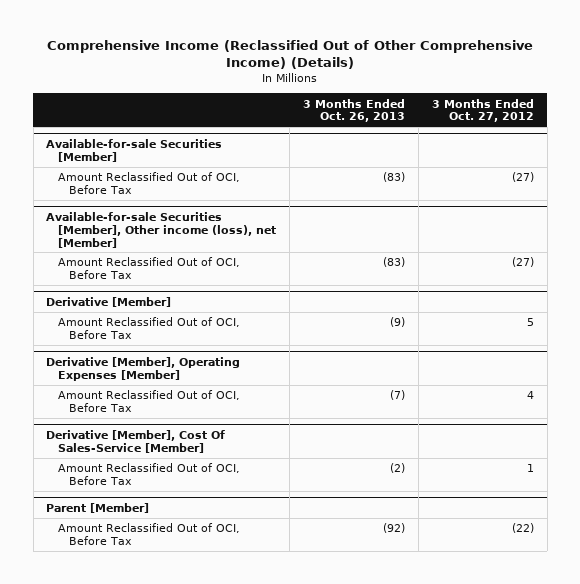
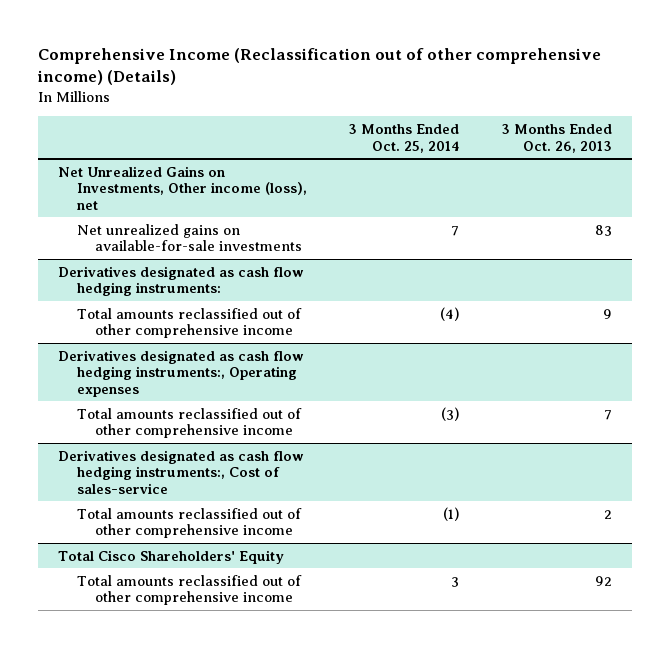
[47,40,534,70] Comprehensive Income (Reclassified Out of Other Comprehensive Income) (Details) -> [36,48,601,86] Comprehensive Income (Reclassification out of other comprehensive income) (Details)
[431,98,534,123] 3 Months Ended Oct. 27, 2012 -> none
none -> [348,123,460,153] 3 Months Ended Oct. 25, 2014
[46,138,223,162] Available-for-sale Securities [Member] -> none
[57,172,240,195] Amount Reclassified Out of OCI, Before Tax -> none
[46,211,276,248] Available-for-sale Securities [Member], Other income (loss), net [Member] -> none
[57,257,240,280] Amount Reclassified Out of OCI, Before Tax -> none
[46,296,172,307] Derivative [Member] -> none
[46,356,241,381] Derivative [Member], Operating Expenses [Member] -> none
[46,429,226,453] Derivative [Member], Cost Of Sales-Service [Member] -> none
[46,502,150,513] Parent [Member] -> none
[57,523,240,546] Amount Reclassified Out of OCI, Before Tax -> none
none -> [58,165,307,210] Net Unrealized Gains on Investments, Other income (loss), net
none -> [76,223,303,252] Net unrealized gains on available-for-sale investments
none -> [58,265,305,297] Derivatives designated as cash flow hedging instruments:
[57,317,240,340] Amount Reclassified Out of OCI, Before Tax -> [76,307,302,339] Total amounts reclassified out of other comprehensive income
[389,317,405,328] (9) -> [602,308,612,319] 9
none -> [58,349,305,397] Derivatives designated as cash flow hedging instruments:, Operating expenses
[57,390,240,413] Amount Reclassified Out of OCI, Before Tax -> [76,407,302,439] Total amounts reclassified out of other comprehensive income
[389,390,405,401] (7) -> [603,409,612,420] 7
none -> [58,449,305,494] Derivatives designated as cash flow hedging instruments:, Cost of sales-service
[57,463,240,486] Amount Reclassified Out of OCI, Before Tax -> [76,507,302,539] Total amounts reclassified out of other comprehensive income
[389,463,405,474] (2) -> [603,509,612,519] 2
none -> [58,549,285,564] Total Cisco Shareholders' Equity
none -> [76,574,302,606] Total amounts reclassified out of other comprehensive income

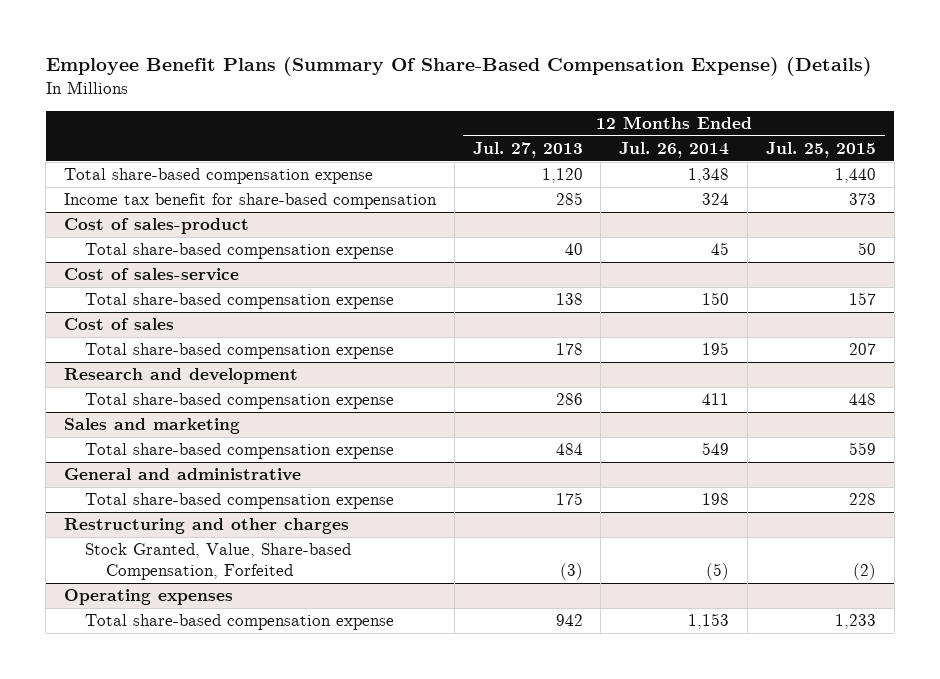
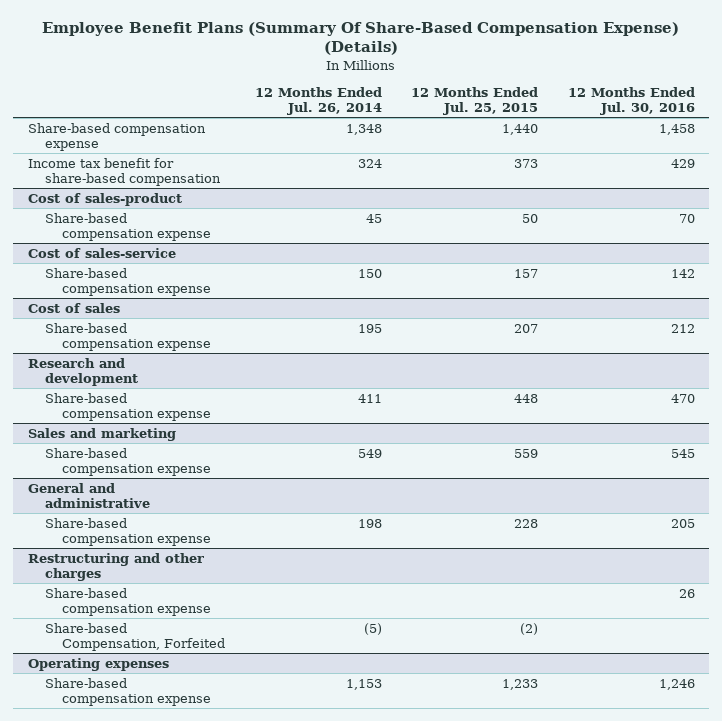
[472,141,583,158] Jul. 27, 2013 -> none
none -> [567,86,695,115] 12 Months Ended Jul. 30, 2016
[63,168,373,185] Total share-based compensation expense -> [27,122,206,151] Share-based compensation expense
[84,243,394,260] Total share-based compensation expense -> [44,212,212,241] Share-based compensation expense
[84,293,394,310] Total share-based compensation expense -> [44,267,212,296] Share-based compensation expense
[84,343,394,360] Total share-based compensation expense -> [44,322,212,351] Share-based compensation expense
[84,393,394,410] Total share-based compensation expense -> [44,392,212,421] Share-based compensation expense
[84,443,394,460] Total share-based compensation expense -> [44,447,212,476] Share-based compensation expense
[84,493,394,510] Total share-based compensation expense -> [44,517,212,546] Share-based compensation expense
none -> [44,587,212,616] Share-based compensation expense
[84,543,351,581] Stock Granted, Value, Share-based Compensation, Forfeited -> [44,622,226,651] Share-based Compensation, Forfeited
[84,614,394,631] Total share-based compensation expense -> [44,677,212,706] Share-based compensation expense

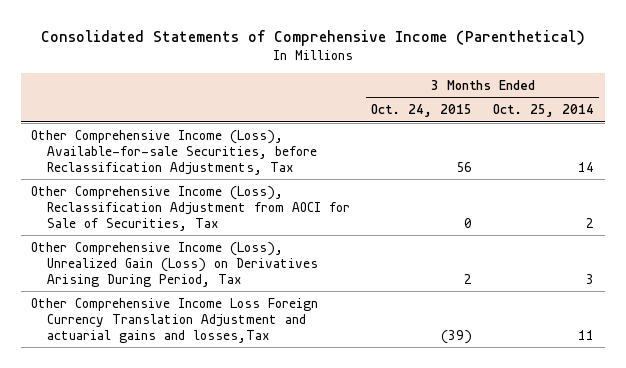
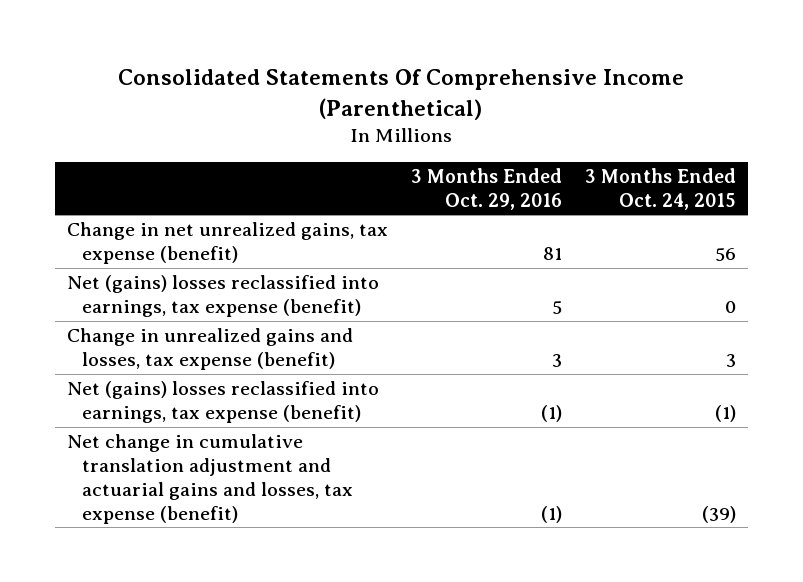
[40,29,585,46] Consolidated Statements of Comprehensive Income (Parenthetical) -> [118,69,685,120] Consolidated Statements Of Comprehensive Income (Parenthetical)
[493,104,595,118] Oct. 25, 2014 -> none
none -> [410,167,562,210] 3 Months Ended Oct. 29, 2016
[31,129,317,175] Other Comprehensive Income (Loss), Available-for-sale Securities, before Reclassification Adjustments, Tax -> [66,222,388,264] Change in net unrealized gains, tax expense (benefit)
[31,185,350,231] Other Comprehensive Income (Loss), Reclassification Adjustment from AOCI for Sale of Securities, Tax -> [66,275,379,317] Net (gains) losses reclassified into earnings, tax expense (benefit)
[31,241,318,287] Other Comprehensive Income (Loss), Unrealized Gain (Loss) on Derivatives Arising During Period, Tax -> [66,328,353,370] Change in unrealized gains and losses, tax expense (benefit)
[463,273,472,284] 2 -> [726,353,737,367] 3
none -> [66,381,379,423] Net (gains) losses reclassified into earnings, tax expense (benefit)
[31,297,319,343] Other Comprehensive Income Loss Foreign Currency Translation Adjustment and actuarial gains and losses,Tax -> [66,434,354,524] Net change in cumulative translation adjustment and actuarial gains and losses, tax expense (benefit)

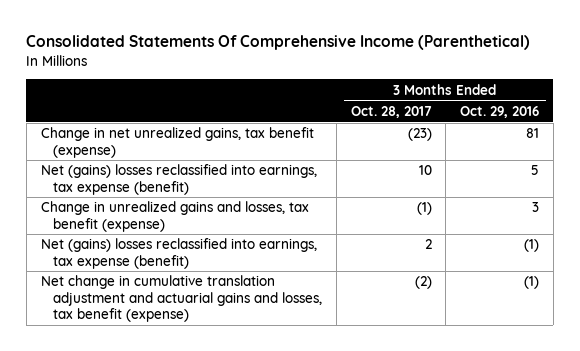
[585,167,737,210] 3 Months Ended Oct. 24, 2015 -> none
none -> [350,105,432,118] Oct. 28, 2017
[66,222,388,264] Change in net unrealized gains, tax expense (benefit) -> [40,127,314,158] Change in net unrealized gains, tax benefit (expense)
[66,328,353,370] Change in unrealized gains and losses, tax expense (benefit) -> [40,201,309,232] Change in unrealized gains and losses, tax benefit (expense)
[66,434,354,524] Net change in cumulative translation adjustment and actuarial gains and losses, tax expense (benefit) -> [40,275,323,322] Net change in cumulative translation adjustment and actuarial gains and losses, tax benefit (expense)

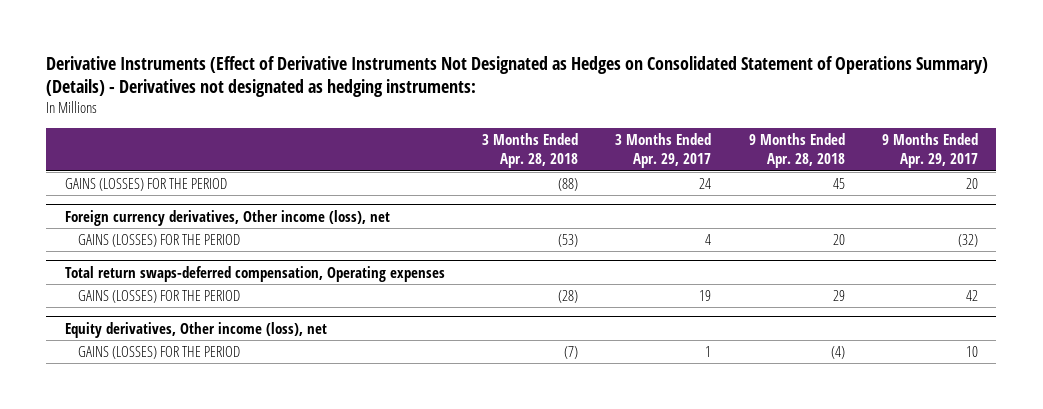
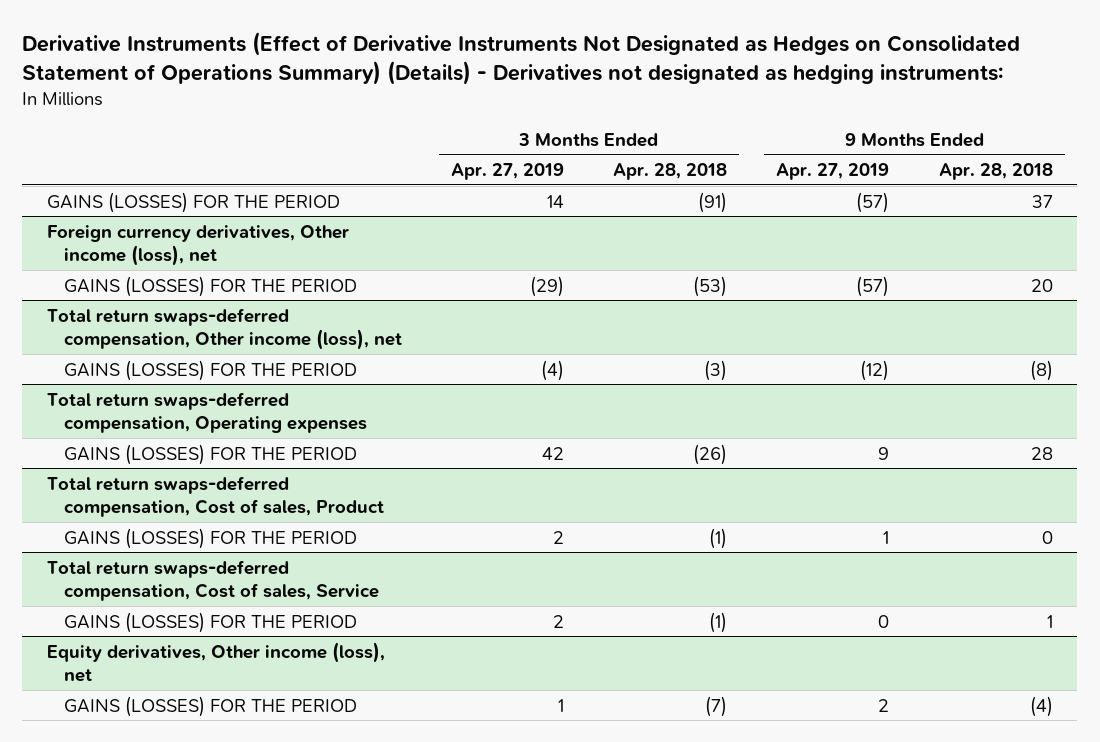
[615,133,712,169] 3 Months Ended Apr. 29, 2017 -> none
[881,133,978,169] 9 Months Ended Apr. 29, 2017 -> none
none -> [450,163,564,181] Apr. 27, 2019
none -> [776,163,890,181] Apr. 27, 2019
[558,177,579,191] (88) -> [698,191,728,213] (91)
[832,177,845,189] 45 -> [1031,194,1053,208] 37
none -> [47,307,402,350] Total return swaps-deferred compensation, Other income (loss), net
none -> [63,359,357,381] GAINS (LOSSES) FOR THE PERIOD
[558,289,579,303] (28) -> [693,443,728,465] (26)
[832,289,845,301] 29 -> [1030,446,1053,460] 28
none -> [47,475,384,517] Total return swaps-deferred compensation, Cost of sales, Product
none -> [63,527,357,549] GAINS (LOSSES) FOR THE PERIOD
none -> [47,559,379,601] Total return swaps-deferred compensation, Cost of sales, Service
none -> [63,611,357,633] GAINS (LOSSES) FOR THE PERIOD

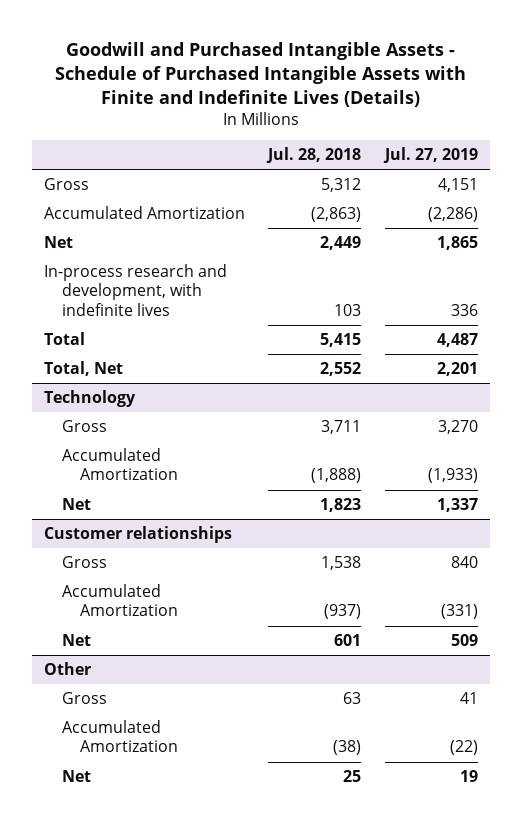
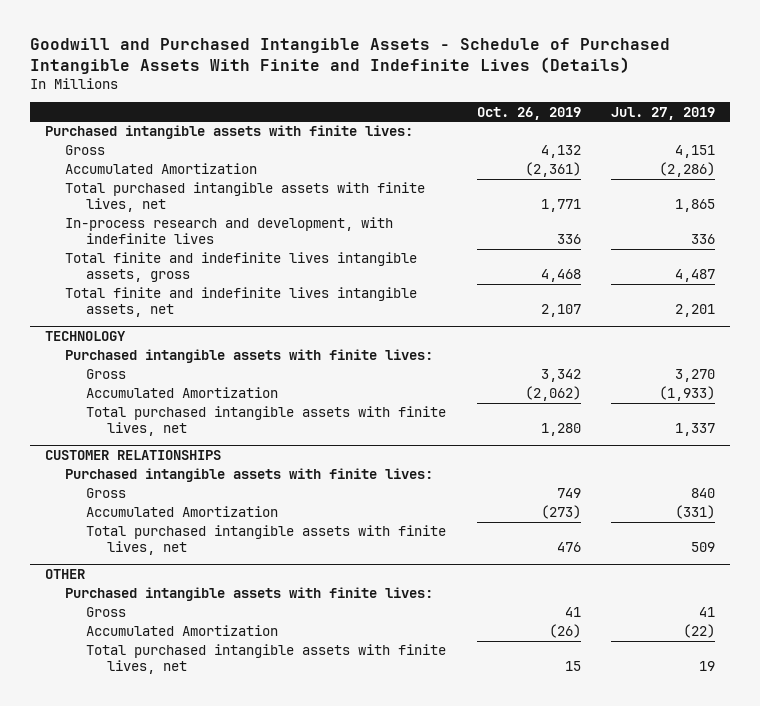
[54,41,466,107] Goodwill and Purchased Intangible Assets - Schedule of Purchased Intangible Assets with Finite and Indefinite Lives (Details) -> [29,38,670,74] Goodwill and Purchased Intangible Assets - Schedule of Purchased Intangible Assets With Finite and Indefinite Lives (Details)
[266,147,362,164] Jul. 28, 2018 -> none
none -> [476,106,581,120] Oct. 26, 2019
none -> [44,125,413,140] Purchased intangible assets with finite lives:
[43,236,73,249] Net -> [65,182,426,212] Total purchased intangible assets with finite lives, net
[43,332,85,346] Total -> [65,252,418,282] Total finite and indefinite lives intangible assets, gross
[43,361,123,377] Total, Net -> [65,287,418,317] Total finite and indefinite lives intangible assets, net
[43,390,136,408] Technology -> [44,331,126,342] TECHNOLOGY
none -> [65,349,434,364] Purchased intangible assets with finite lives:
[61,498,91,511] Net -> [86,406,447,436] Total purchased intangible assets with finite lives, net
[43,526,232,544] Customer relationships -> [44,450,221,461] CUSTOMER RELATIONSHIPS
none -> [65,468,434,483] Purchased intangible assets with finite lives:
[61,634,91,647] Net -> [86,525,447,555] Total purchased intangible assets with finite lives, net
[43,662,91,676] Other -> [44,569,85,580] OTHER
none -> [65,587,434,602] Purchased intangible assets with finite lives:
[61,770,91,783] Net -> [86,644,447,674] Total purchased intangible assets with finite lives, net

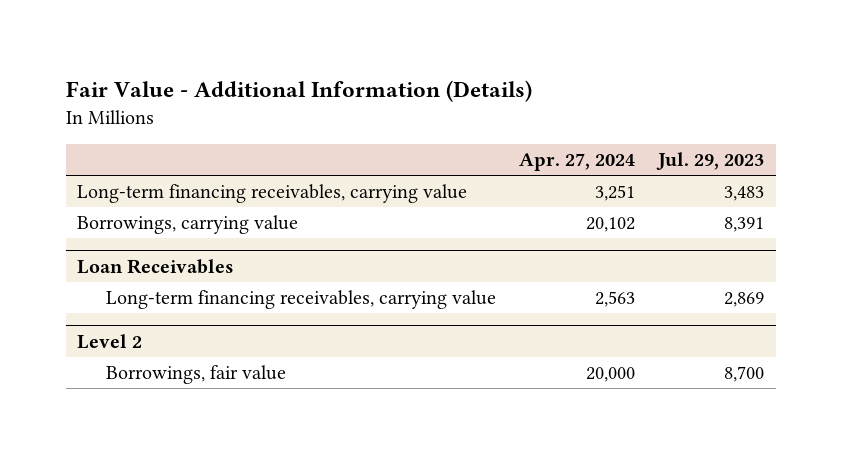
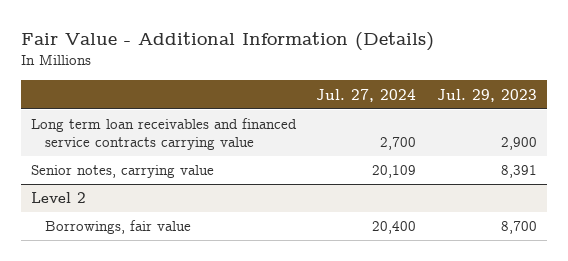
[519,152,636,171] Apr. 27, 2024 -> none
none -> [316,88,417,102] Jul. 27, 2024
[77,184,468,204] Long-term financing receivables, carrying value -> none
[77,258,235,274] Loan Receivables -> none
[106,290,497,310] Long-term financing receivables, carrying value -> none
none -> [31,118,298,151] Long term loan receivables and financed service contracts carrying value
[77,215,299,235] Borrowings, carrying value -> [31,165,215,179] Senior notes, carrying value

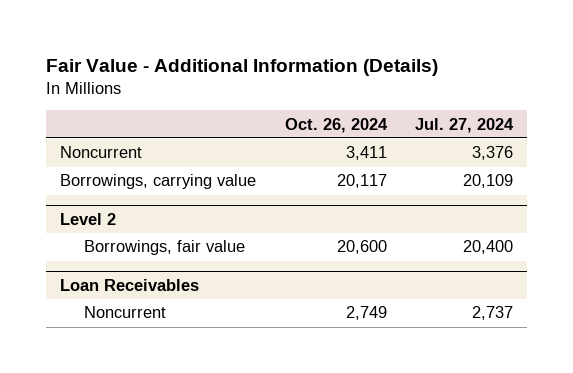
[436,88,537,102] Jul. 29, 2023 -> none
none -> [284,117,388,133] Oct. 26, 2024
[31,118,298,151] Long term loan receivables and financed service contracts carrying value -> none
none -> [60,146,143,159] Noncurrent
[31,165,215,179] Senior notes, carrying value -> [60,174,257,190] Borrowings, carrying value
none -> [60,278,200,291] Loan Receivables
none -> [83,306,166,319] Noncurrent

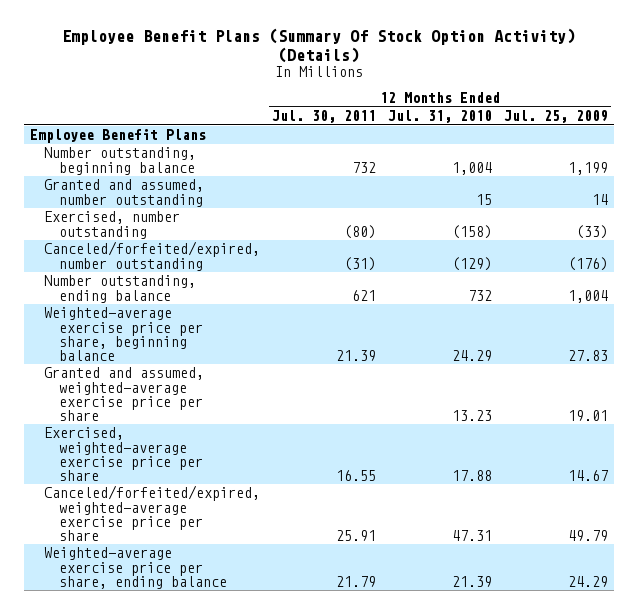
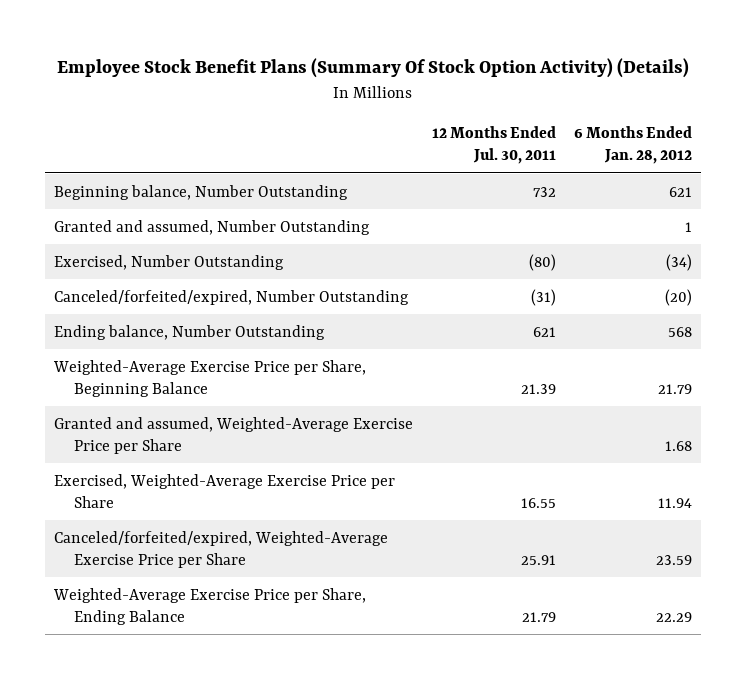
[61,28,575,63] Employee Benefit Plans (Summary Of Stock Option Activity) (Details) -> [57,58,690,79] Employee Stock Benefit Plans (Summary Of Stock Option Activity) (Details)
[388,110,493,124] Jul. 31, 2010 -> none
[504,110,609,124] Jul. 25, 2009 -> none
none -> [573,126,692,165] 6 Months Ended Jan. 28, 2012
[29,129,206,144] Employee Benefit Plans -> none
[44,147,197,175] Number outstanding, beginning balance -> [54,184,349,200] Beginning balance, Number Outstanding
[44,179,205,207] Granted and assumed, number outstanding -> [54,219,371,235] Granted and assumed, Number Outstanding
[44,211,181,239] Exercised, number outstanding -> [54,254,285,270] Exercised, Number Outstanding
[44,241,261,271] Canceled/forfeited/expired, number outstanding -> [54,289,410,305] Canceled/forfeited/expired, Number Outstanding
[44,275,197,303] Number outstanding, ending balance -> [54,324,326,340] Ending balance, Number Outstanding
[44,307,204,361] Weighted-average exercise price per share, beginning balance -> [53,359,367,397] Weighted-Average Exercise Price per Share, Beginning Balance
[44,367,205,421] Granted and assumed, weighted-average exercise price per share -> [54,416,414,454] Granted and assumed, Weighted-Average Exercise Price per Share
[44,427,204,481] Exercised, weighted-average exercise price per share -> [54,473,396,508] Exercised, Weighted-Average Exercise Price per Share
[44,485,261,541] Canceled/forfeited/expired, weighted-average exercise price per share -> [54,530,389,568] Canceled/forfeited/expired, Weighted-Average Exercise Price per Share
[44,547,228,589] Weighted-average exercise price per share, ending balance -> [53,587,367,625] Weighted-Average Exercise Price per Share, Ending Balance

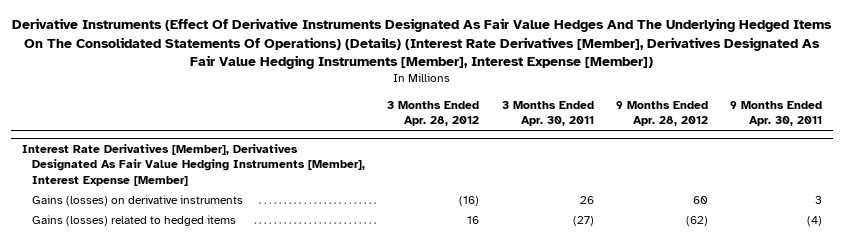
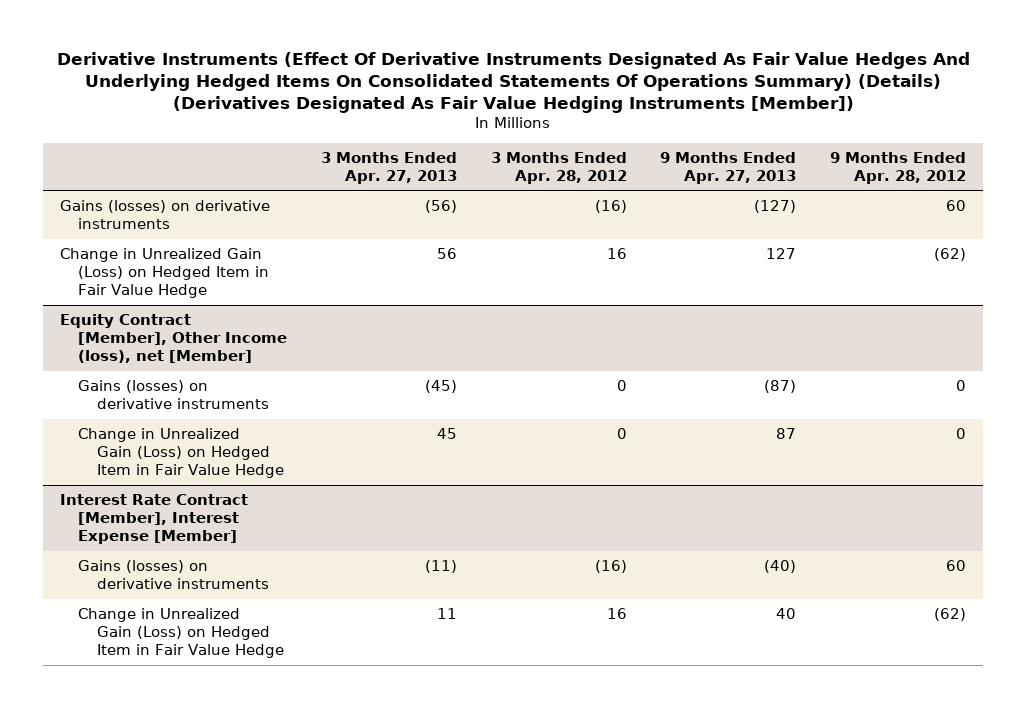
[11,18,832,70] Derivative Instruments (Effect Of Derivative Instruments Designated As Fair Value Hedges And The Underlying Hedged Items On The Consolidated Statements Of Operations) (Details) (Interest Rate Derivatives [Member], Derivatives Designated As Fair Value Hedging Instruments [Member], Interest Expense [Member]) -> [56,51,970,114] Derivative Instruments (Effect Of Derivative Instruments Designated As Fair Value Hedges And Underlying Hedged Items On Consolidated Statements Of Operations Summary) (Details) (Derivatives Designated As Fair Value Hedging Instruments [Member])
[501,100,594,126] 3 Months Ended Apr. 30, 2011 -> none
[730,100,823,126] 9 Months Ended Apr. 30, 2011 -> none
none -> [321,151,458,184] 3 Months Ended Apr. 27, 2013
none -> [660,151,797,184] 9 Months Ended Apr. 27, 2013
[21,143,365,186] Interest Rate Derivatives [Member], Derivatives Designated As Fair Value Hedging Instruments [Member], Interest Expense [Member] -> none
[31,215,236,227] Gains (losses) related to hedged items -> [59,247,270,299] Change in Unrealized Gain (Loss) on Hedged Item in Fair Value Hedge
none -> [59,313,288,364] Equity Contract [Member], Other Income (loss), net [Member]
none -> [78,379,270,410] Gains (losses) on derivative instruments
none -> [78,427,285,479] Change in Unrealized Gain (Loss) on Hedged Item in Fair Value Hedge
none -> [59,493,248,545] Interest Rate Contract [Member], Interest Expense [Member]
none -> [78,559,270,590] Gains (losses) on derivative instruments
none -> [78,607,285,659] Change in Unrealized Gain (Loss) on Hedged Item in Fair Value Hedge

